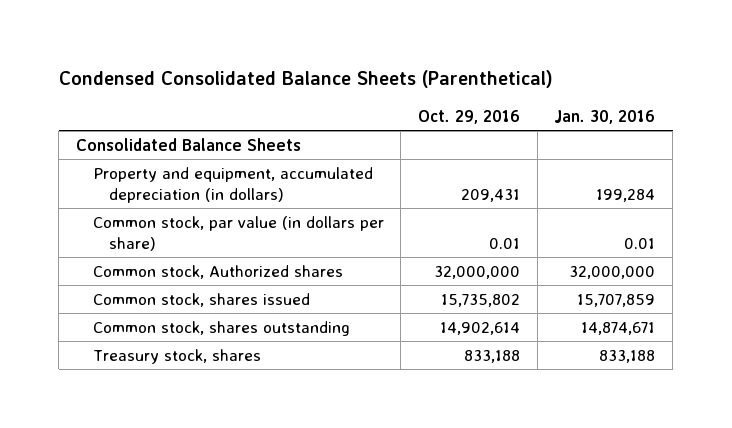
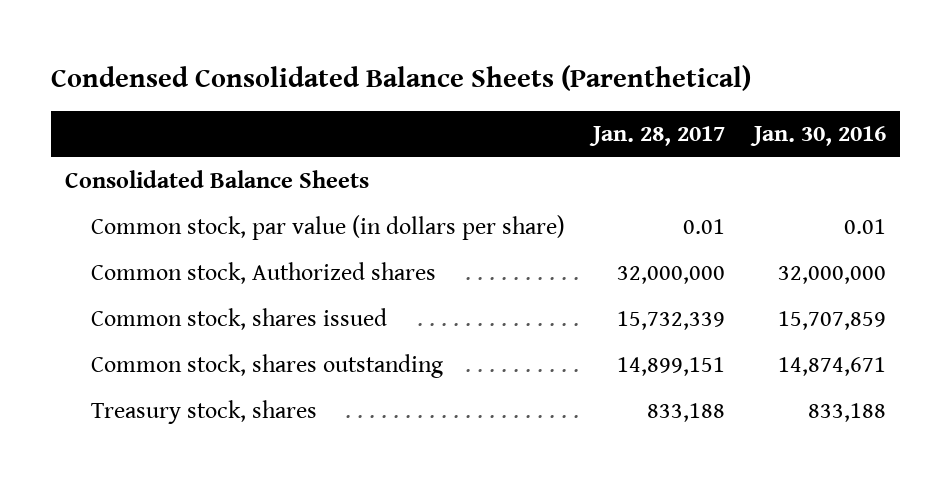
[418,110,521,125] Oct. 29, 2016 -> none
none -> [589,126,726,147] Jan. 28, 2017
[92,166,373,204] Property and equipment, accumulated depreciation (in dollars) -> none

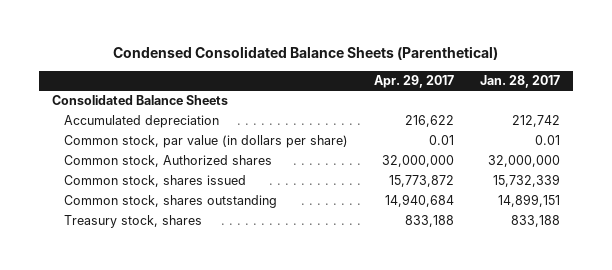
[749,126,886,147] Jan. 30, 2016 -> none
none -> [373,75,454,89] Apr. 29, 2017
none -> [64,115,220,129] Accumulated depreciation

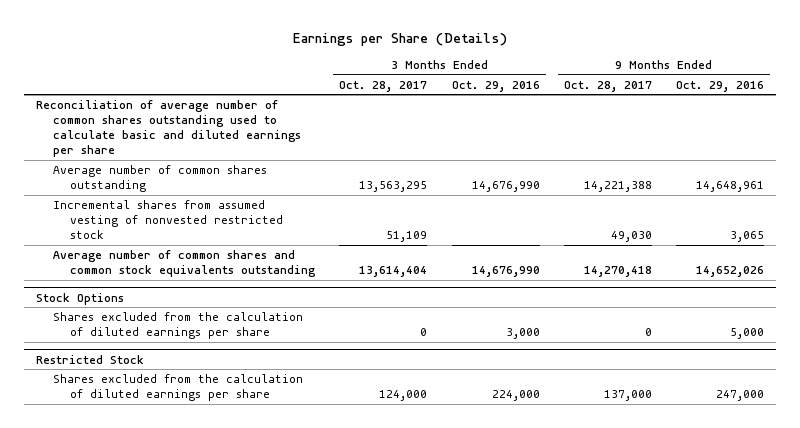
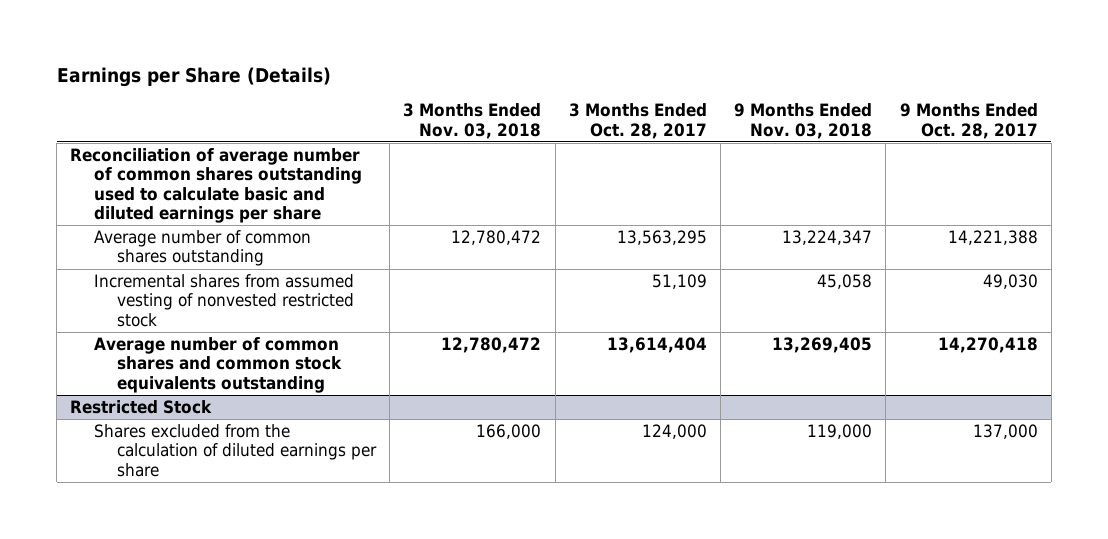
[451,80,540,92] Oct. 29, 2016 -> none
[676,80,765,92] Oct. 29, 2016 -> none
none -> [403,103,542,139] 3 Months Ended Nov. 03, 2018
none -> [734,103,873,139] 9 Months Ended Nov. 03, 2018
[35,292,124,305] Stock Options -> none
[53,312,304,340] Shares excluded from the calculation of diluted earnings per share -> none

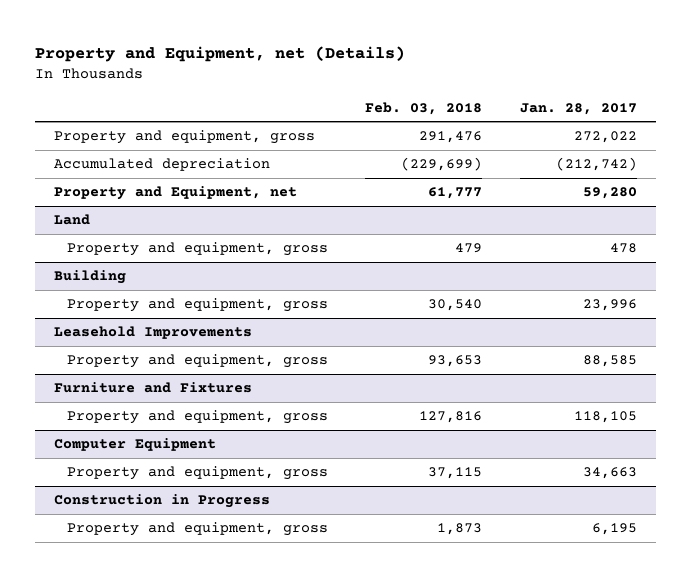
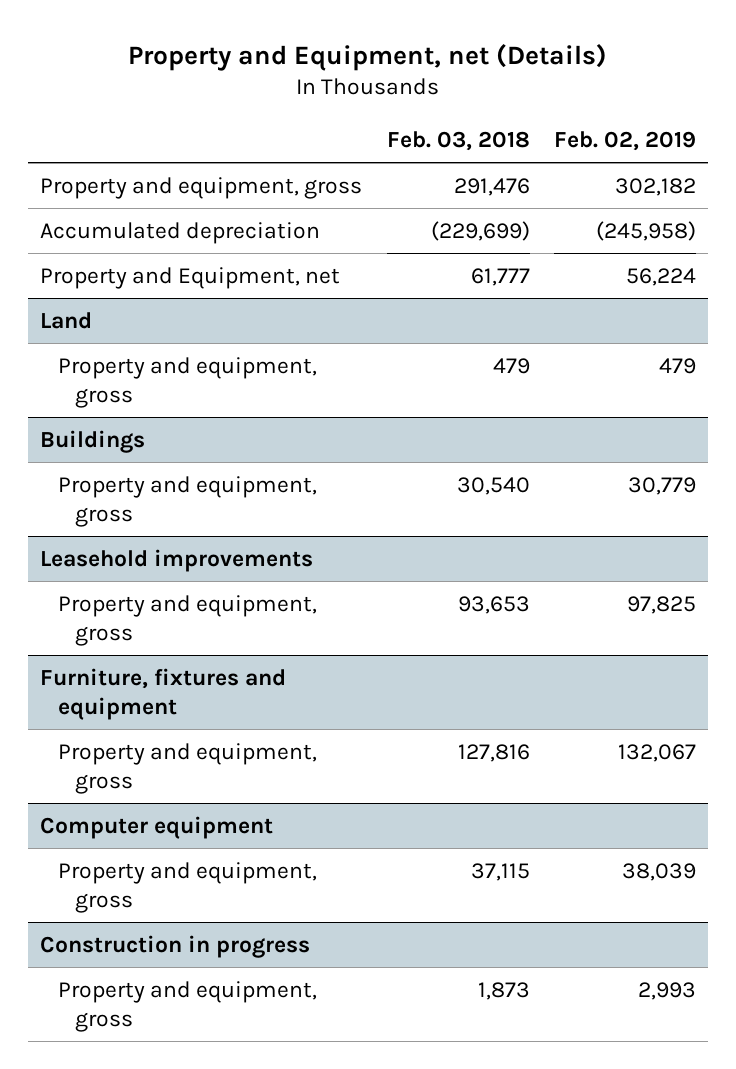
[520,102,638,115] Jan. 28, 2017 -> none
none -> [553,131,696,152] Feb. 02, 2019
[53,270,126,285] Building -> [40,429,146,453] Buildings
[53,326,252,340] Leasehold Improvements -> [40,548,314,572] Leasehold improvements
[53,382,252,394] Furniture and Fixtures -> [40,667,287,720] Furniture, fixtures and equipment
[53,438,216,452] Computer Equipment -> [40,815,274,839] Computer equipment
[53,494,270,509] Construction in Progress -> [40,934,311,958] Construction in progress

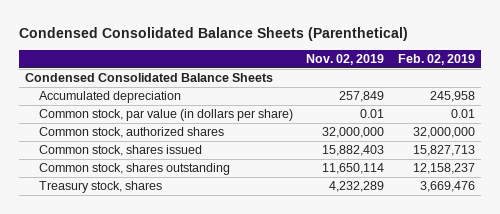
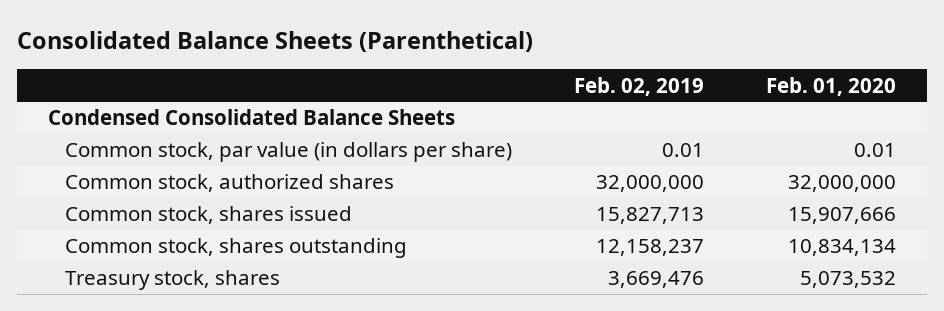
[18,26,408,41] Condensed Consolidated Balance Sheets (Parenthetical) -> [16,30,533,52] Consolidated Balance Sheets (Parenthetical)
[306,54,385,66] Nov. 02, 2019 -> none
none -> [765,76,896,96] Feb. 01, 2020
[39,91,182,104] Accumulated depreciation -> none

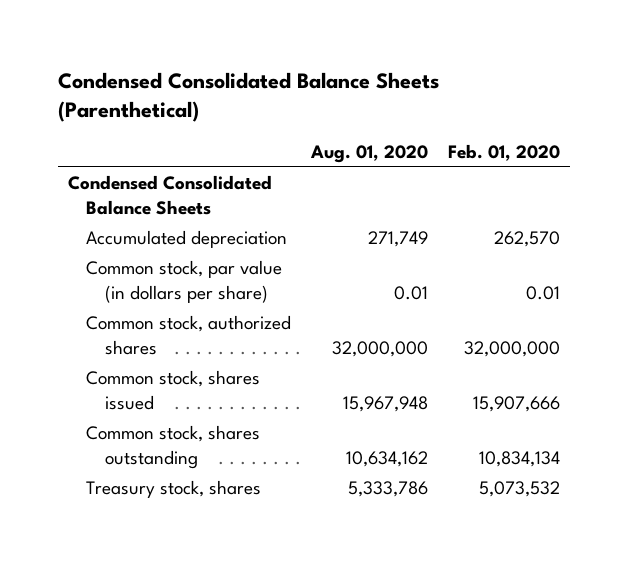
[16,30,533,52] Consolidated Balance Sheets (Parenthetical) -> [57,71,439,123] Condensed Consolidated Balance Sheets (Parenthetical)
[574,76,705,96] Feb. 02, 2019 -> none
none -> [310,144,429,163] Aug. 01, 2020
none -> [86,230,288,249] Accumulated depreciation

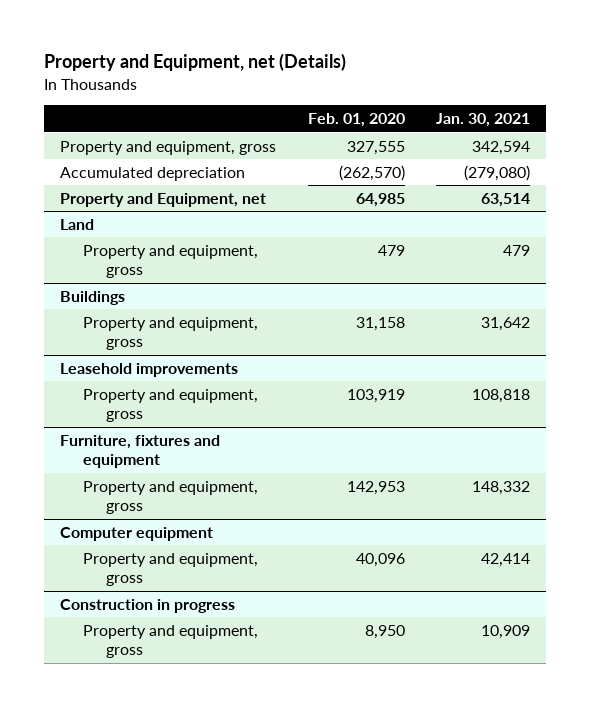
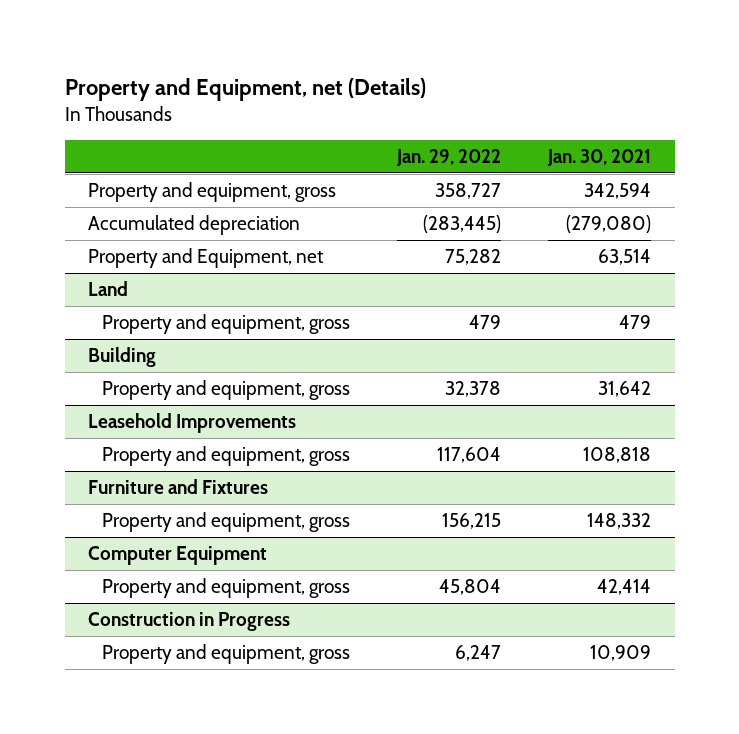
[307,113,405,128] Feb. 01, 2020 -> none
none -> [396,149,502,167] Jan. 29, 2022
[59,290,125,305] Buildings -> [88,347,157,368] Building
[59,362,238,377] Leasehold improvements -> [88,413,297,434] Leasehold Improvements
[59,434,220,469] Furniture, fixtures and equipment -> [88,479,269,495] Furniture and Fixtures
[59,526,213,541] Computer equipment -> [88,546,268,566] Computer Equipment
[59,598,235,613] Construction in progress -> [88,612,291,632] Construction in Progress

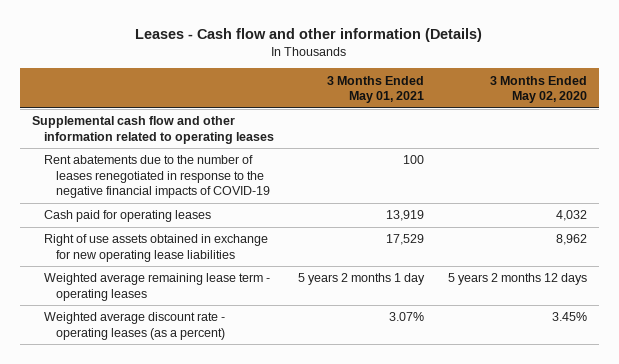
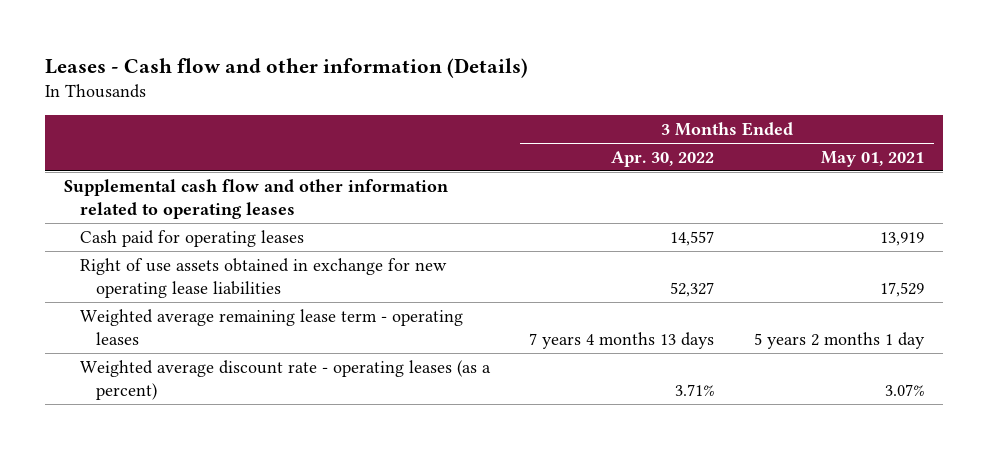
[489,75,587,103] 3 Months Ended May 02, 2020 -> none
none -> [611,150,715,167] Apr. 30, 2022
[43,155,270,199] Rent abatements due to the number of leases renegotiated in response to the negative financial impacts of COVID-19 -> none

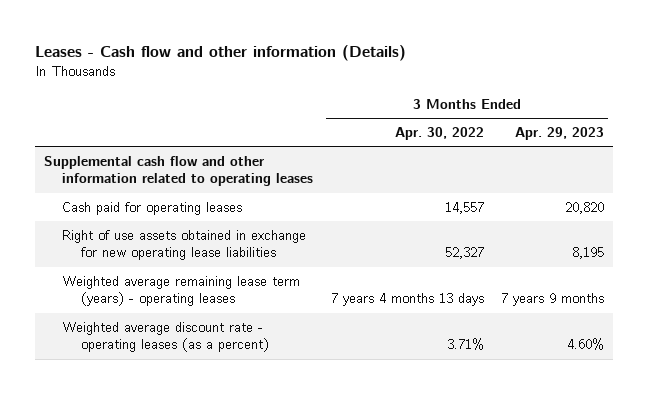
[820,150,924,167] May 01, 2021 -> none
none -> [515,127,605,141] Apr. 29, 2023
[80,308,464,345] Weighted average remaining lease term - operating leases -> [62,275,301,307] Weighted average remaining lease term (years) - operating leases

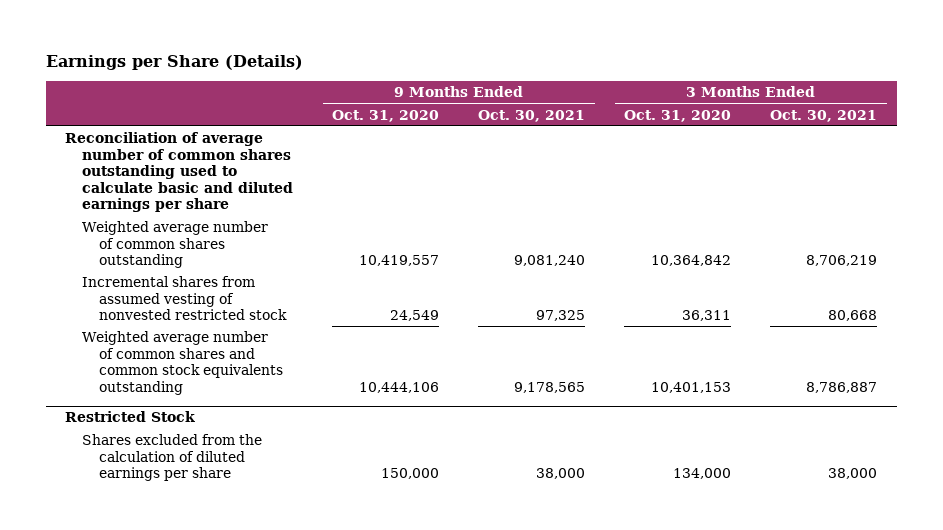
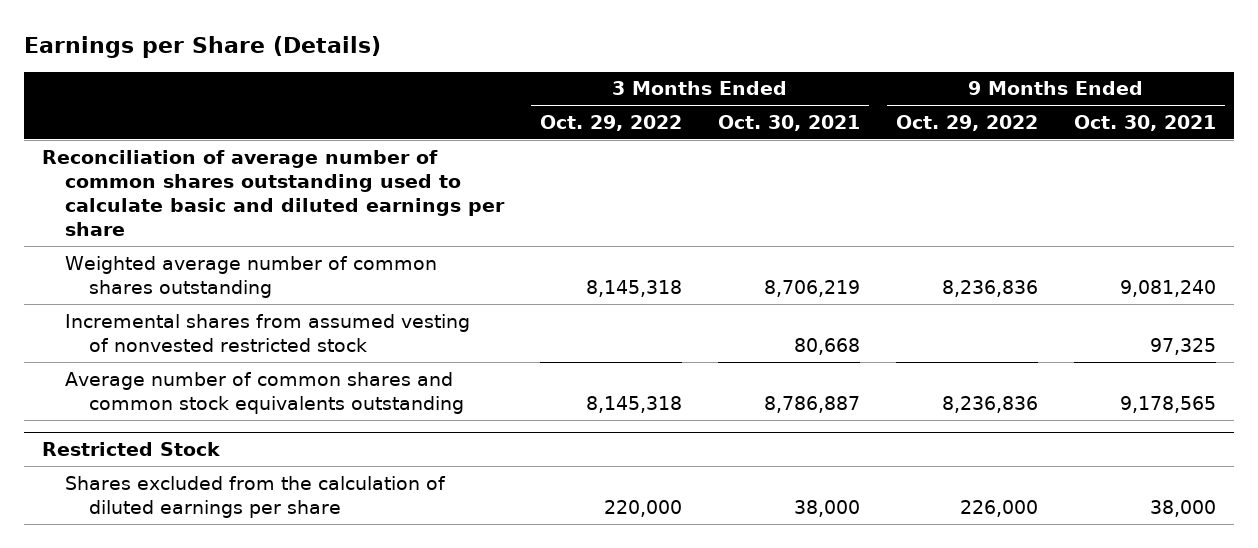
[332,109,440,122] Oct. 31, 2020 -> none
[624,109,732,122] Oct. 31, 2020 -> none
none -> [540,114,683,131] Oct. 29, 2022
none -> [896,114,1039,131] Oct. 29, 2022
[82,331,284,395] Weighted average number of common shares and common stock equivalents outstanding -> [65,371,464,414] Average number of common shares and common stock equivalents outstanding

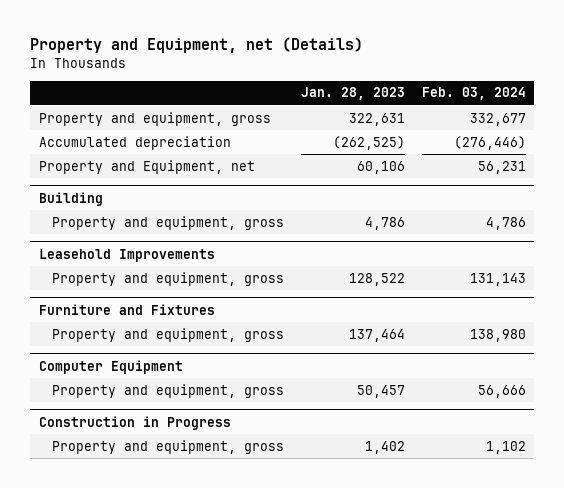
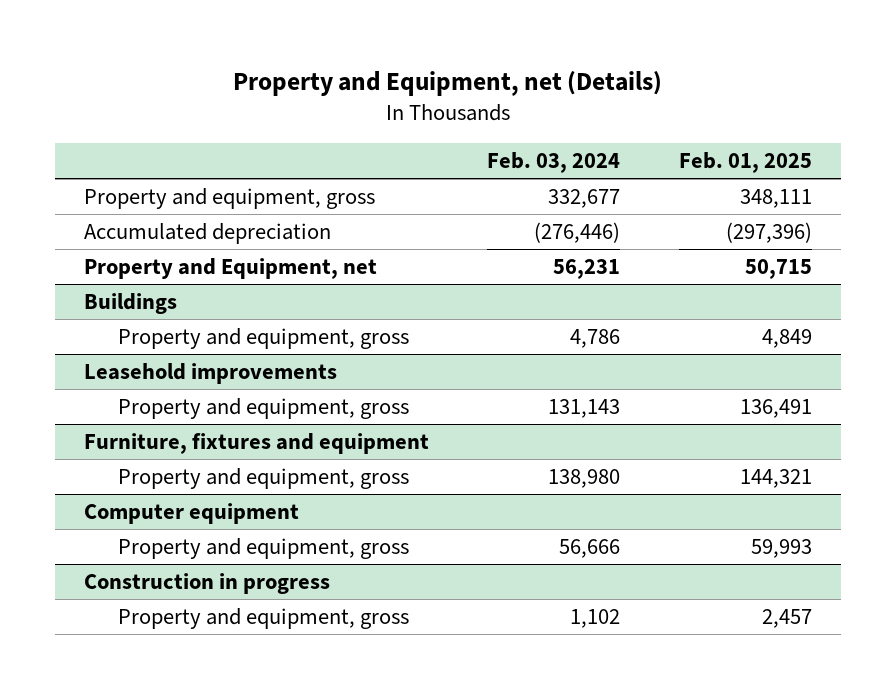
[300,87,405,101] Jan. 28, 2023 -> none
none -> [678,151,812,173] Feb. 01, 2025
[38,191,103,206] Building -> [84,293,178,315] Buildings
[38,248,215,262] Leasehold Improvements -> [84,363,338,385] Leasehold improvements
[38,303,215,315] Furniture and Fixtures -> [84,433,430,455] Furniture, fixtures and equipment
[38,359,183,374] Computer Equipment -> [84,503,300,525] Computer equipment
[38,415,231,430] Construction in Progress -> [84,573,331,595] Construction in progress

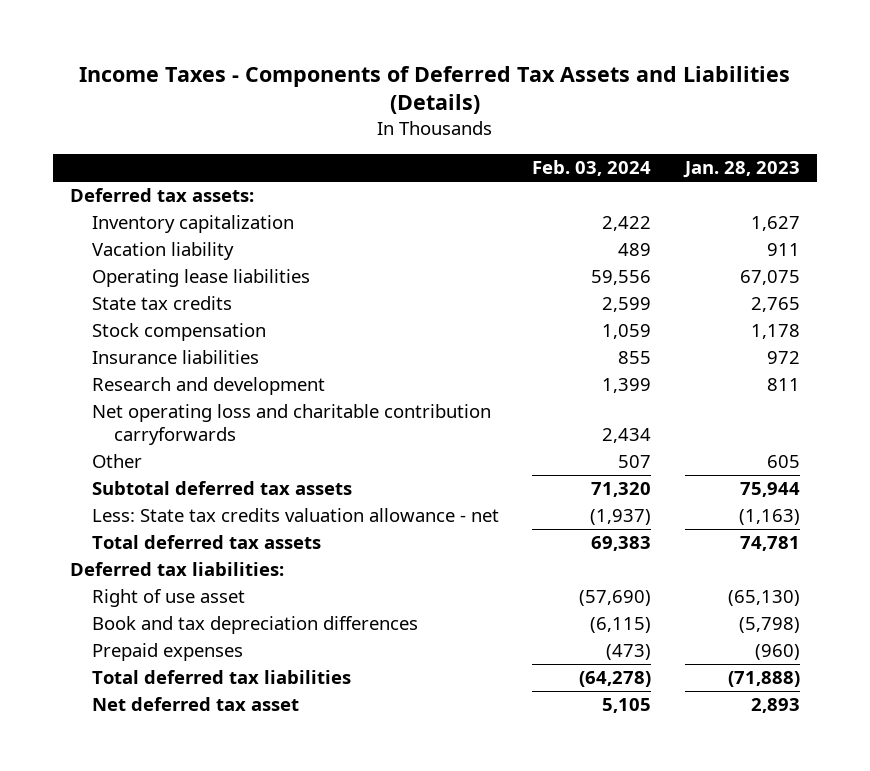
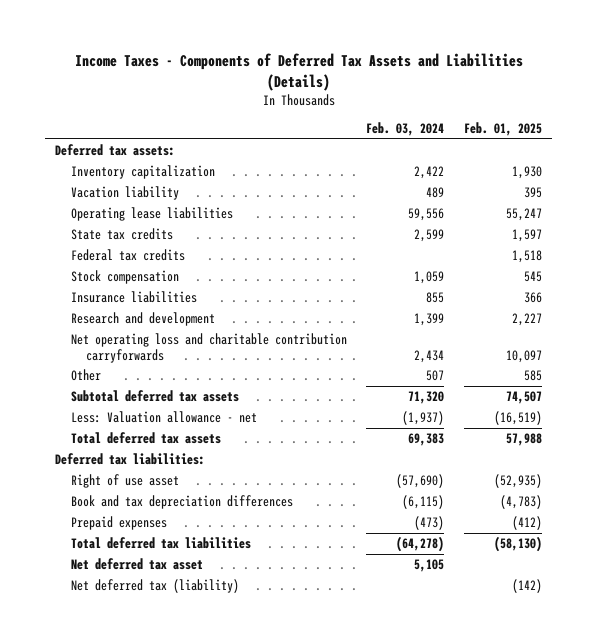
[683,161,801,179] Jan. 28, 2023 -> none
none -> [464,121,543,136] Feb. 01, 2025
none -> [70,248,185,261] Federal tax credits
[91,508,499,523] Less: State tax credits valuation allowance - net -> [70,410,257,423] Less: Valuation allowance - net
none -> [70,578,239,593] Net deferred tax (liability)

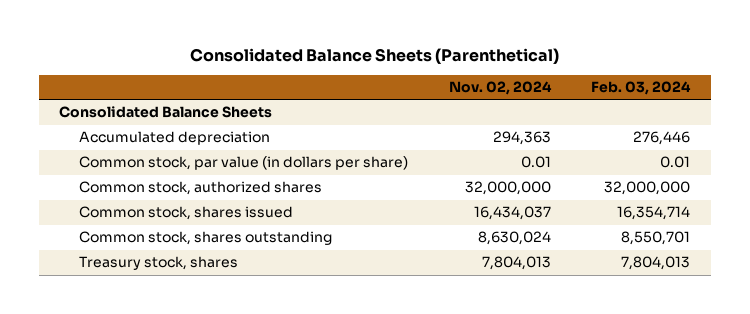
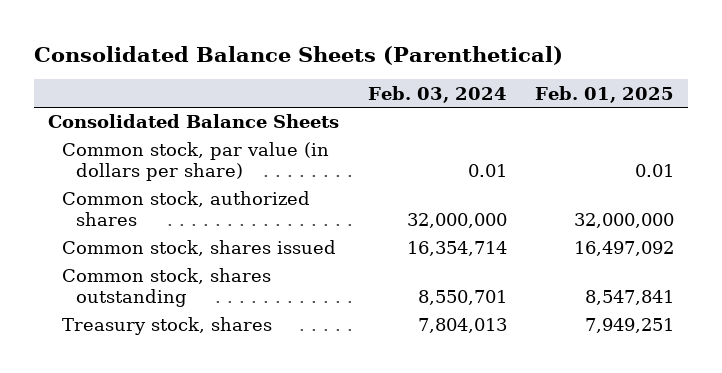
[448,81,552,96] Nov. 02, 2024 -> none
none -> [535,85,675,103] Feb. 01, 2025
[78,131,270,146] Accumulated depreciation -> none

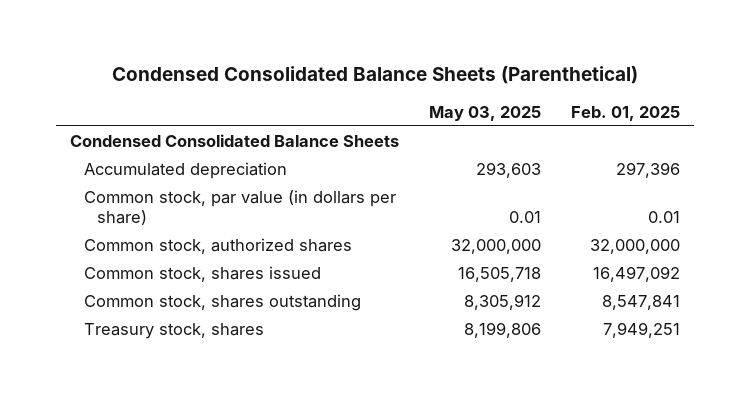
[33,45,563,65] Consolidated Balance Sheets (Parenthetical) -> [112,66,639,85] Condensed Consolidated Balance Sheets (Parenthetical)
[367,85,507,103] Feb. 03, 2024 -> none
none -> [429,105,542,121] May 03, 2025
[48,114,340,129] Consolidated Balance Sheets -> [70,133,400,147] Condensed Consolidated Balance Sheets
none -> [83,161,287,179] Accumulated depreciation

